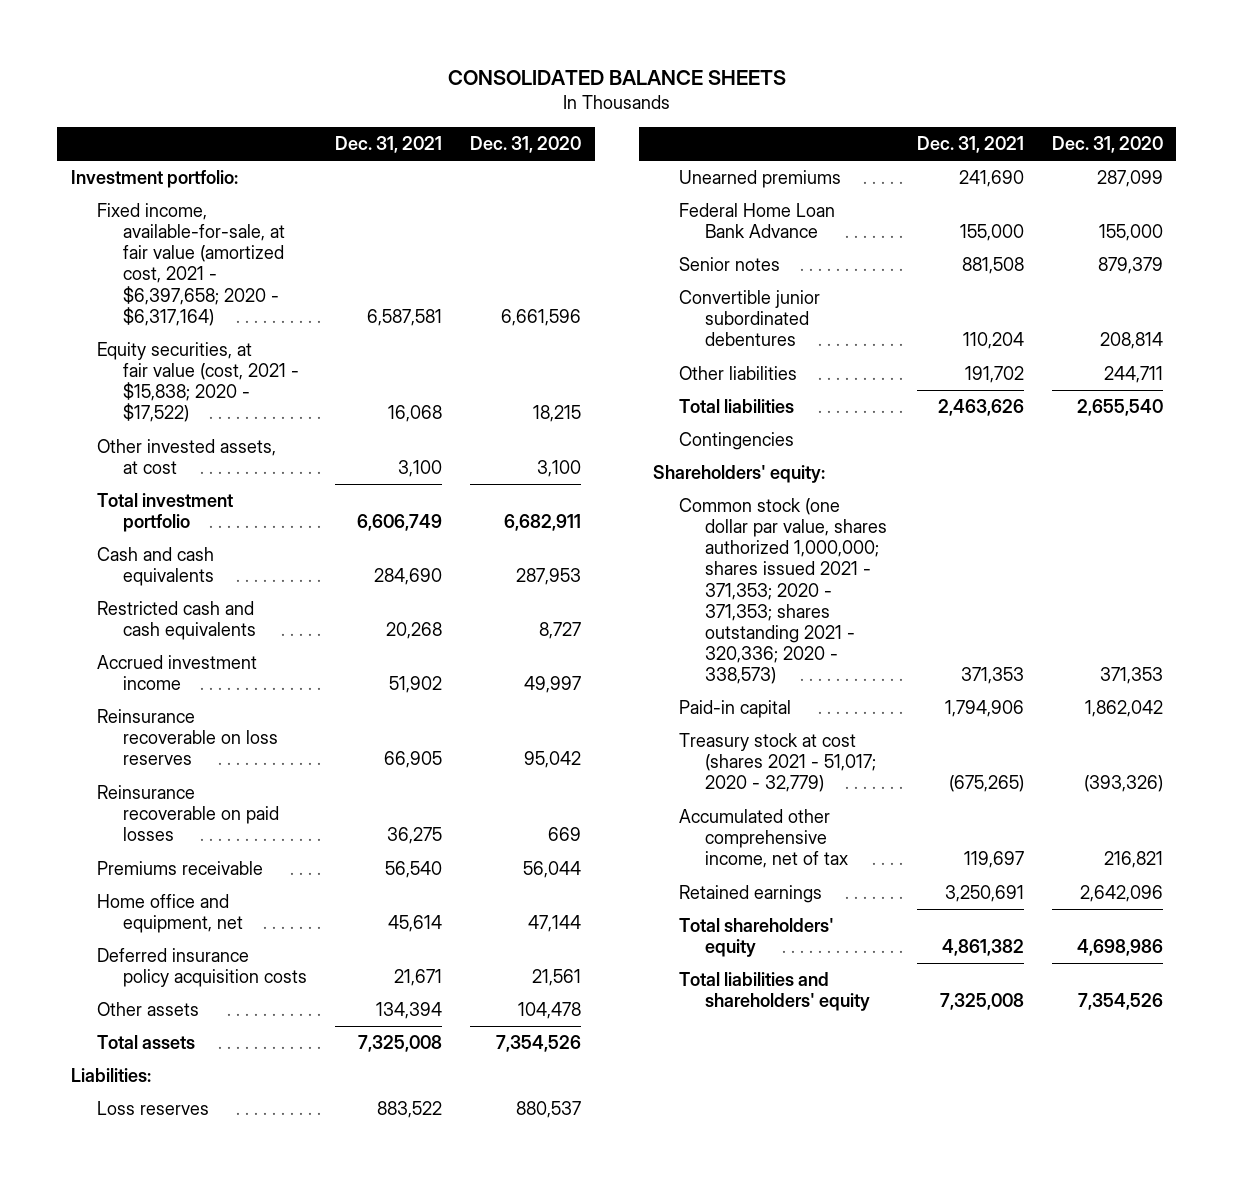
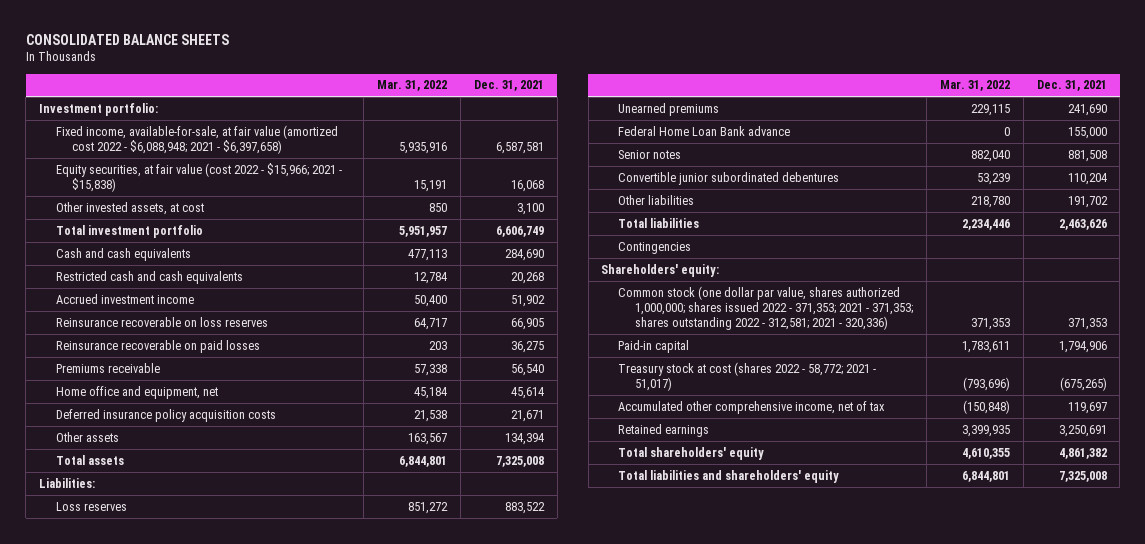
[469,135,581,153] Dec. 31, 2020 -> none
none -> [377,80,448,92] Mar. 31, 2022
[97,203,285,326] Fixed income, available-for-sale, at fair value (amortized cost, 2021 - $6,397,658; 2020 - $6,317,164) -> [55,124,338,154] Fixed income, available-for-sale, at fair value (amortized cost 2022 - $6,088,948; 2021 - $6,397,658)
[97,342,299,423] Equity securities, at fair value (cost, 2021 - $15,838; 2020 - $17,522) -> [55,162,342,192] Equity securities, at fair value (cost 2022 - $15,966; 2021 - $15,838)
[678,203,835,239] Federal Home Loan Bank Advance -> [618,125,791,136] Federal Home Loan Bank advance
[678,498,887,684] Common stock (one dollar par value, shares authorized 1,000,000; shares issued 2021 - 371,353; 2020 - 371,353; shares outstanding 2021 - 320,336; 2020 - 338,573) -> [618,285,914,330] Common stock (one dollar par value, shares authorized 1,000,000; shares issued 2022 - 371,353; 2021 - 371,353; shares outstanding 2022 - 312,581; 2021 - 320,336)
[678,733,876,793] Treasury stock at cost (shares 2021 - 51,017; 2020 - 32,779) -> [618,361,877,391] Treasury stock at cost (shares 2022 - 58,772; 2021 - 51,017)

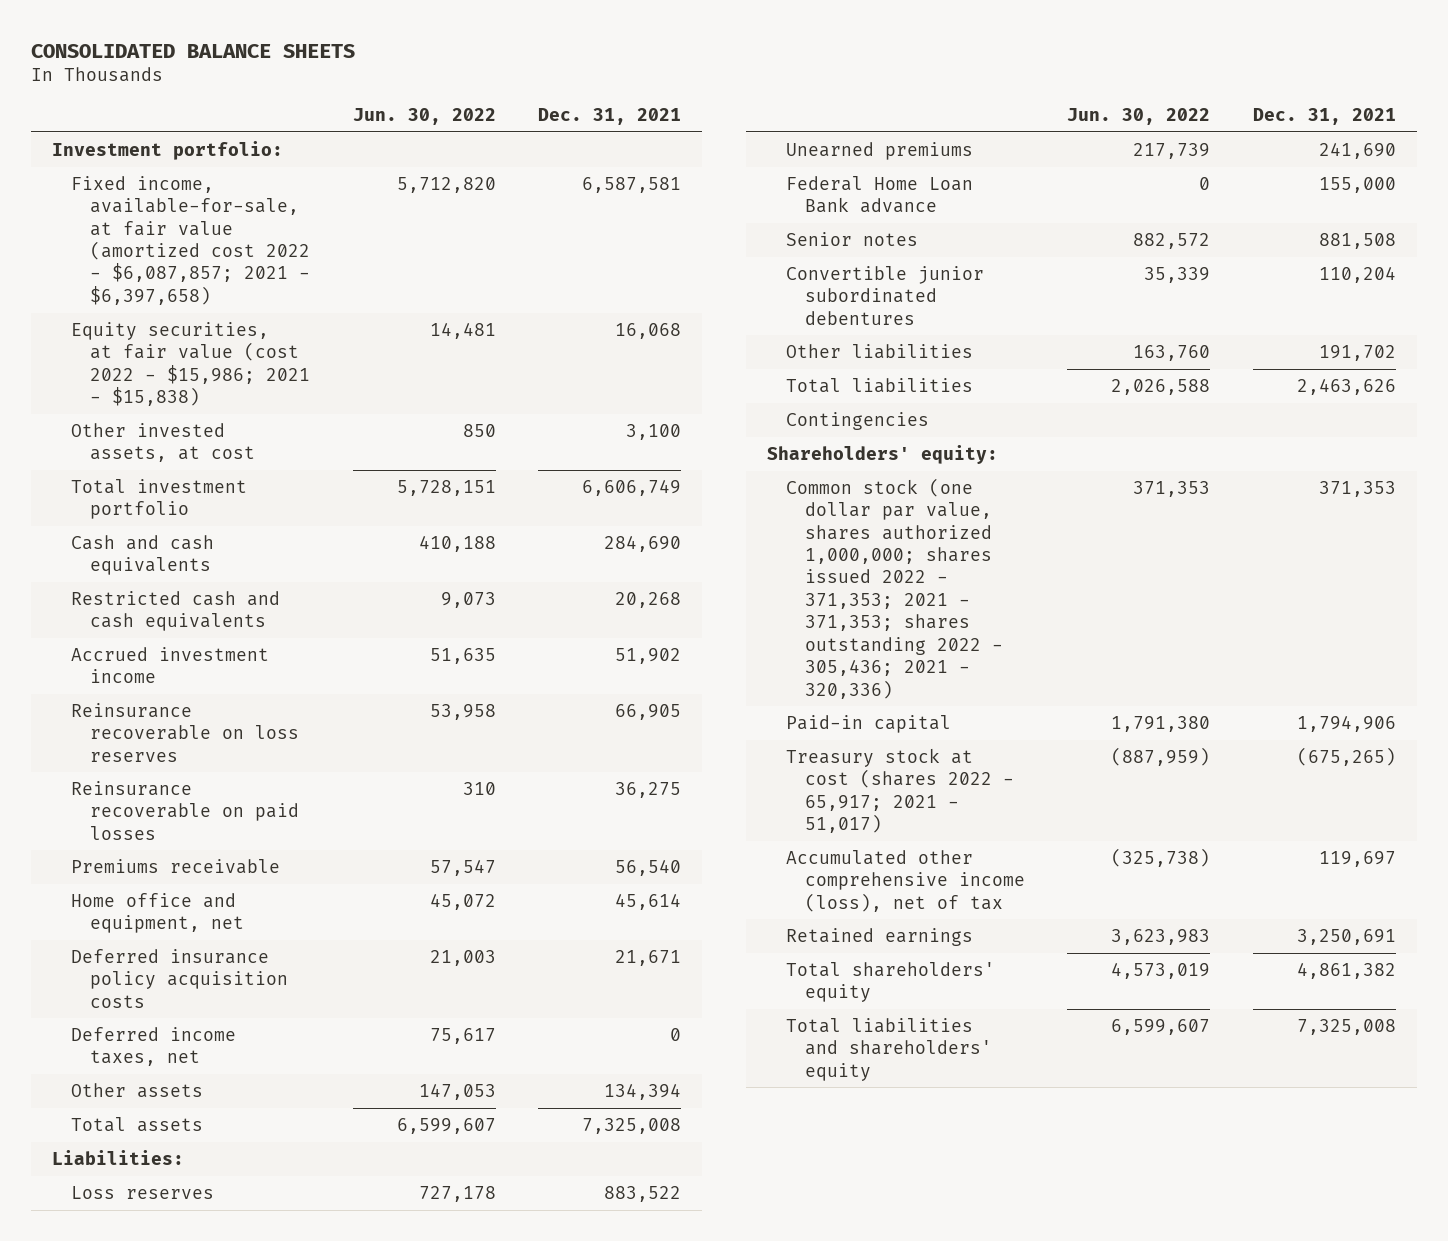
[377,80,448,92] Mar. 31, 2022 -> none
none -> [352,108,496,126] Jun. 30, 2022
[55,124,338,154] Fixed income, available-for-sale, at fair value (amortized cost 2022 - $6,088,948; 2021 - $6,397,658) -> [71,175,311,305] Fixed income, available-for-sale, at fair value (amortized cost 2022 - $6,087,857; 2021 - $6,397,658)
[55,162,342,192] Equity securities, at fair value (cost 2022 - $15,966; 2021 - $15,838) -> [71,321,311,407] Equity securities, at fair value (cost 2022 - $15,986; 2021 - $15,838)
none -> [71,1026,237,1067] Deferred income taxes, net
[618,285,914,330] Common stock (one dollar par value, shares authorized 1,000,000; shares issued 2022 - 371,353; 2021 - 371,353; shares outstanding 2022 - 312,581; 2021 - 320,336) -> [785,477,1004,699] Common stock (one dollar par value, shares authorized 1,000,000; shares issued 2022 - 371,353; 2021 - 371,353; shares outstanding 2022 - 305,436; 2021 - 320,336)
[618,361,877,391] Treasury stock at cost (shares 2022 - 58,772; 2021 - 51,017) -> [785,747,1015,834] Treasury stock at cost (shares 2022 - 65,917; 2021 - 51,017)
[618,400,886,414] Accumulated other comprehensive income, net of tax -> [785,849,1026,912] Accumulated other comprehensive income (loss), net of tax

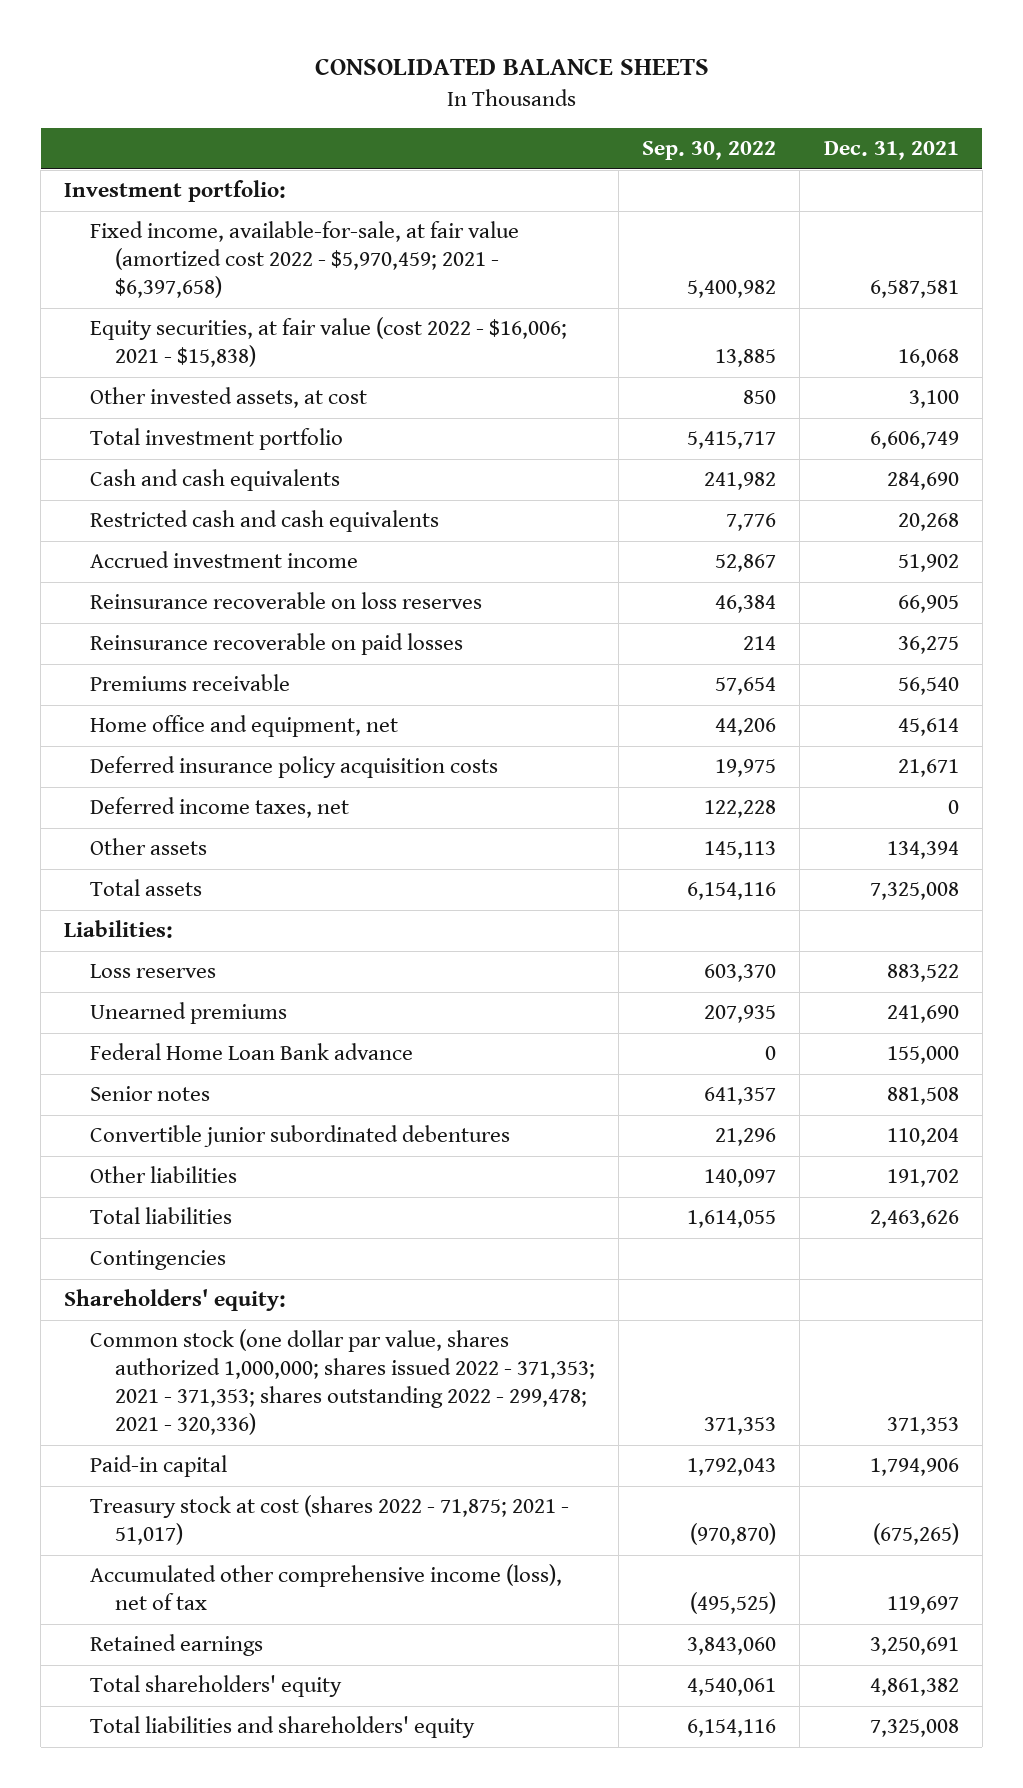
[352,108,496,126] Jun. 30, 2022 -> none
none -> [642,141,777,161] Sep. 30, 2022
[71,175,311,305] Fixed income, available-for-sale, at fair value (amortized cost 2022 - $6,087,857; 2021 - $6,397,658) -> [89,221,519,299] Fixed income, available-for-sale, at fair value (amortized cost 2022 - $5,970,459; 2021 - $6,397,658)
[71,321,311,407] Equity securities, at fair value (cost 2022 - $15,986; 2021 - $15,838) -> [89,317,567,368] Equity securities, at fair value (cost 2022 - $16,006; 2021 - $15,838)
[785,477,1004,699] Common stock (one dollar par value, shares authorized 1,000,000; shares issued 2022 - 371,353; 2021 - 371,353; shares outstanding 2022 - 305,436; 2021 - 320,336) -> [89,1329,596,1436] Common stock (one dollar par value, shares authorized 1,000,000; shares issued 2022 - 371,353; 2021 - 371,353; shares outstanding 2022 - 299,478; 2021 - 320,336)
[785,747,1015,834] Treasury stock at cost (shares 2022 - 65,917; 2021 - 51,017) -> [89,1495,569,1546] Treasury stock at cost (shares 2022 - 71,875; 2021 - 51,017)

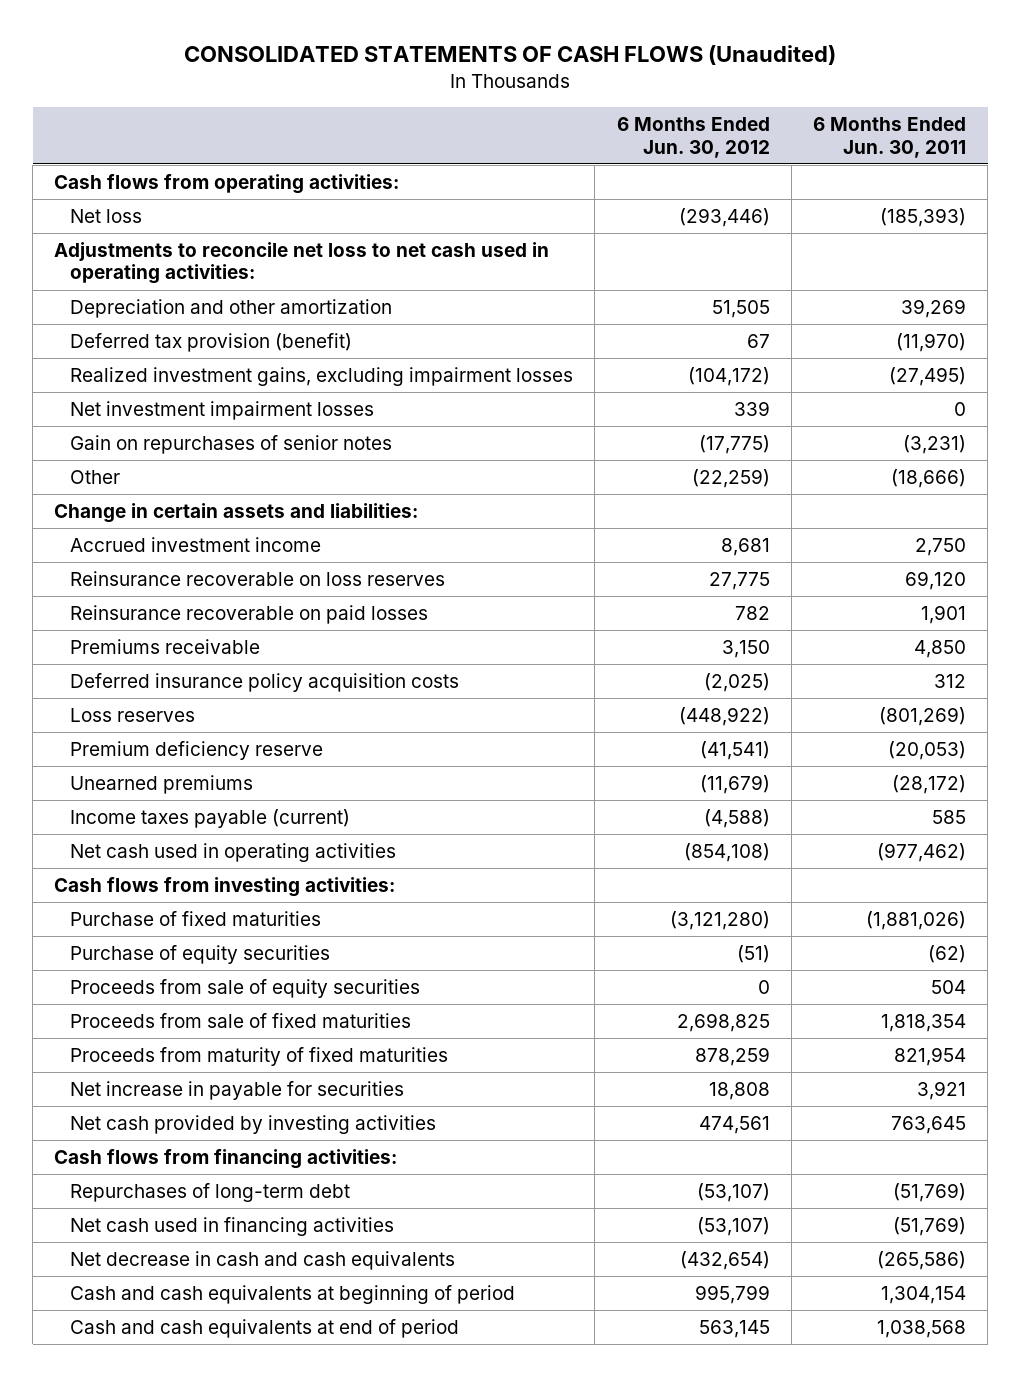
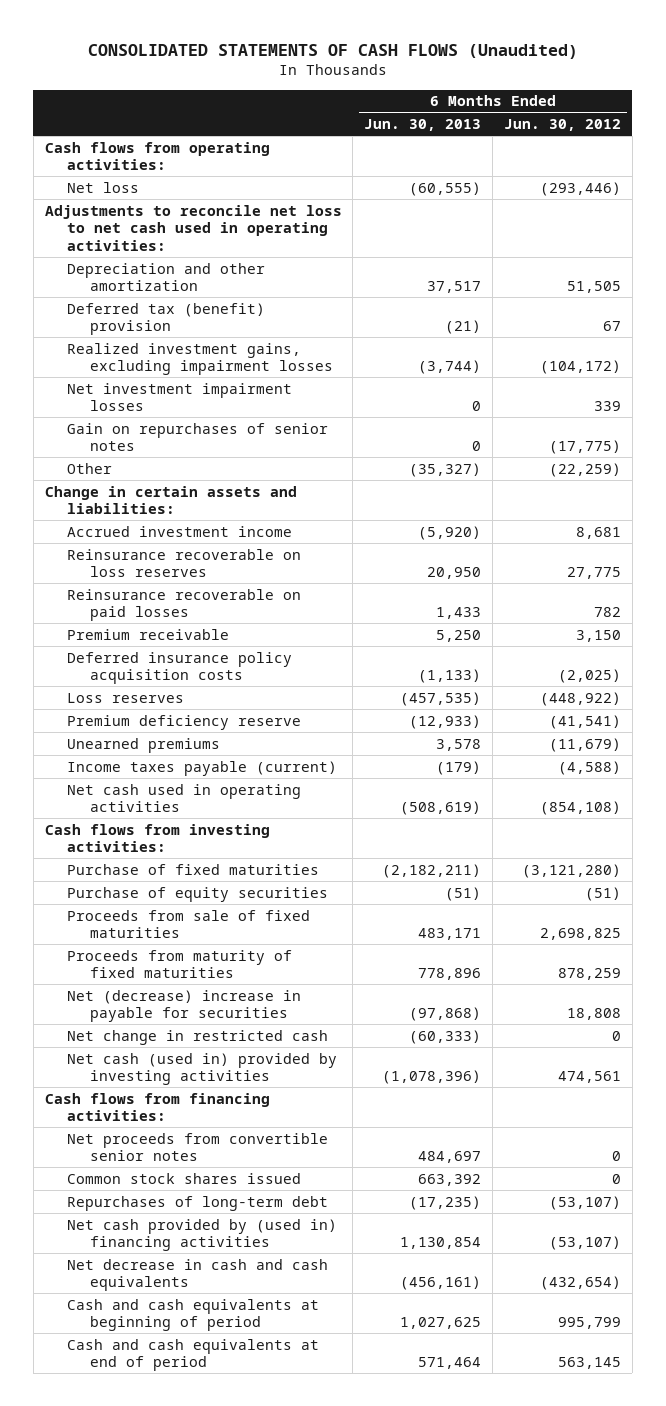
[813,117,967,158] 6 Months Ended Jun. 30, 2011 -> none
none -> [364,118,482,131] Jun. 30, 2013
[70,333,353,353] Deferred tax provision (benefit) -> [67,302,266,336] Deferred tax (benefit) provision
[70,639,261,655] Premiums receivable -> [67,628,230,640] Premium receivable
[70,979,421,999] Proceeds from sale of equity securities -> none
[70,1081,405,1101] Net increase in payable for securities -> [67,989,302,1023] Net (decrease) increase in payable for securities
none -> [67,1029,329,1045] Net change in restricted cash
[70,1115,437,1135] Net cash provided by investing activities -> [67,1052,338,1086] Net cash (used in) provided by investing activities
none -> [67,1132,329,1162] Net proceeds from convertible senior notes
none -> [67,1172,302,1184] Common stock shares issued
[70,1217,395,1237] Net cash used in financing activities -> [67,1218,338,1252] Net cash provided by (used in) financing activities

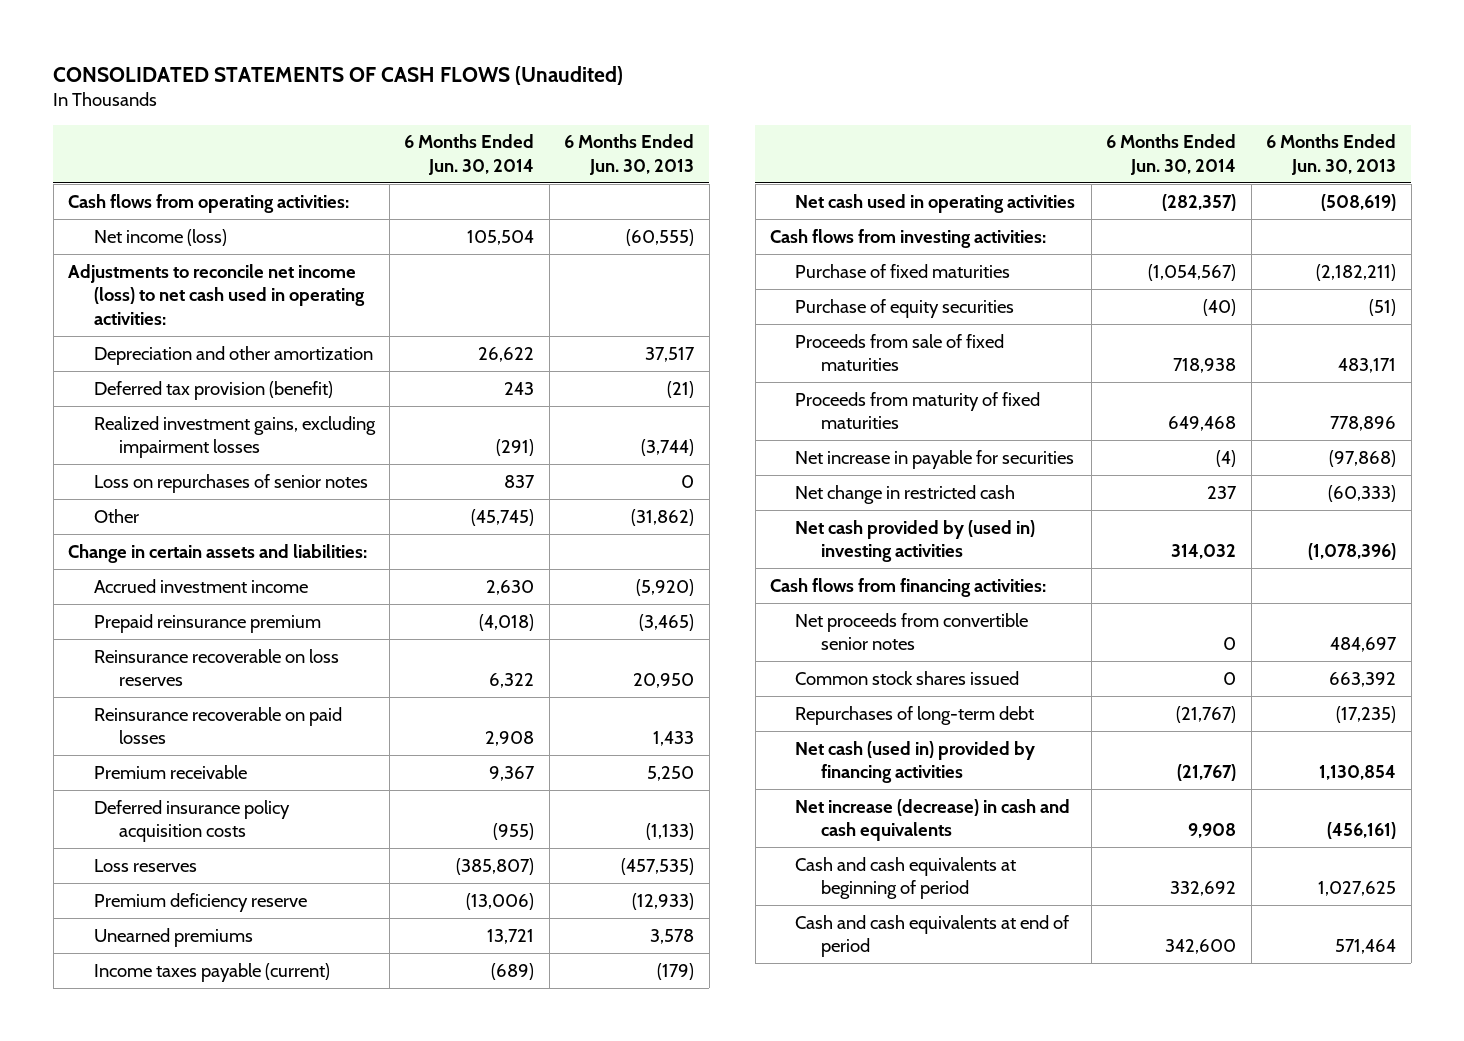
[504,118,622,131] Jun. 30, 2012 -> none
none -> [404,134,535,175] 6 Months Ended Jun. 30, 2014
[67,181,140,193] Net loss -> [93,228,227,246] Net income (loss)
[44,204,342,251] Adjustments to reconcile net loss to net cash used in operating activities: -> [68,263,365,325] Adjustments to reconcile net income (loss) to net cash used in operating activities:
[67,302,266,336] Deferred tax (benefit) provision -> [93,380,333,400] Deferred tax provision (benefit)
[67,382,293,412] Net investment impairment losses -> none
[67,422,329,452] Gain on repurchases of senior notes -> [93,473,368,493] Loss on repurchases of senior notes
[409,462,482,477] (35,327) -> [631,508,695,526] (31,862)
none -> [93,613,321,633] Prepaid reinsurance premium
[67,989,302,1023] Net (decrease) increase in payable for securities -> [795,449,1075,469] Net increase in payable for securities
[67,1052,338,1086] Net cash (used in) provided by investing activities -> [795,519,1036,563] Net cash provided by (used in) investing activities
[67,1218,338,1252] Net cash provided by (used in) financing activities -> [795,740,1036,784] Net cash (used in) provided by financing activities
[67,1258,329,1292] Net decrease in cash and cash equivalents -> [795,798,1071,842] Net increase (decrease) in cash and cash equivalents

